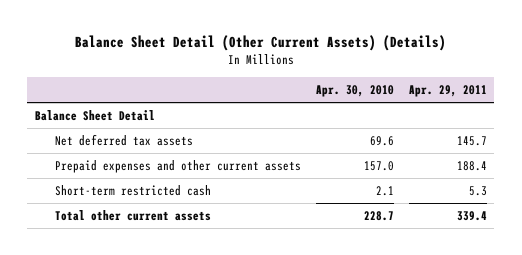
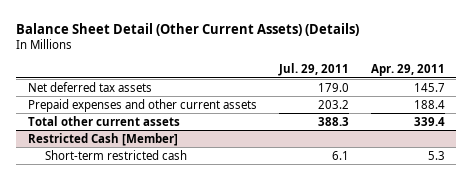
[315,85,394,98] Apr. 30, 2010 -> none
none -> [277,63,349,77] Jul. 29, 2011
[34,109,155,121] Balance Sheet Detail -> none
[55,184,212,196] Short-term restricted cash -> none
none -> [27,132,178,146] Restricted Cash [Member]
none -> [45,149,188,160] Short-term restricted cash

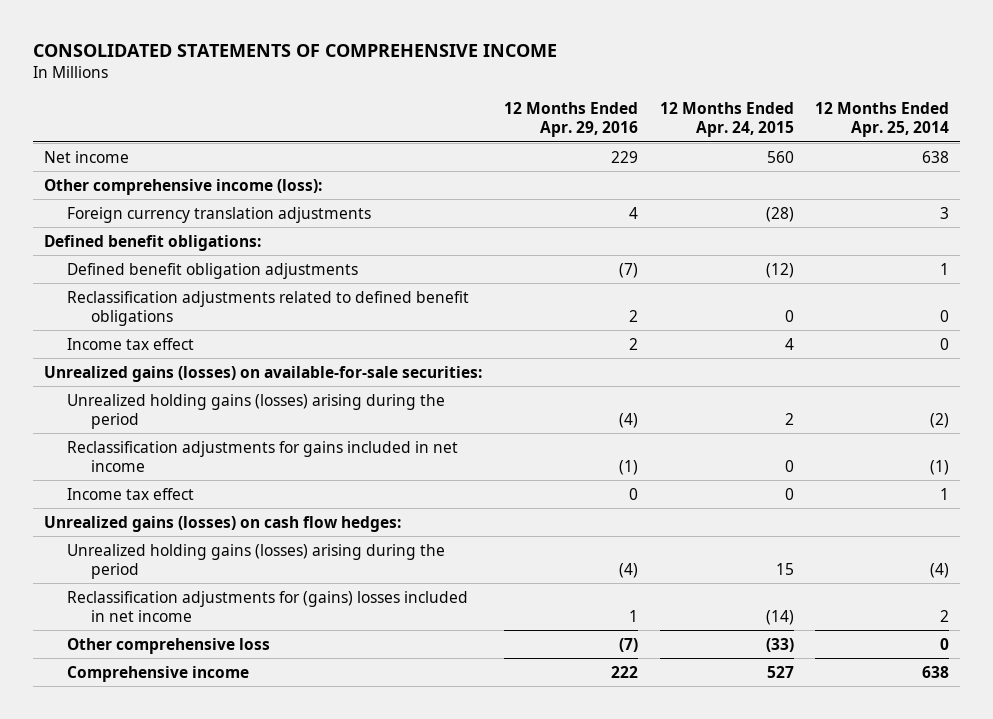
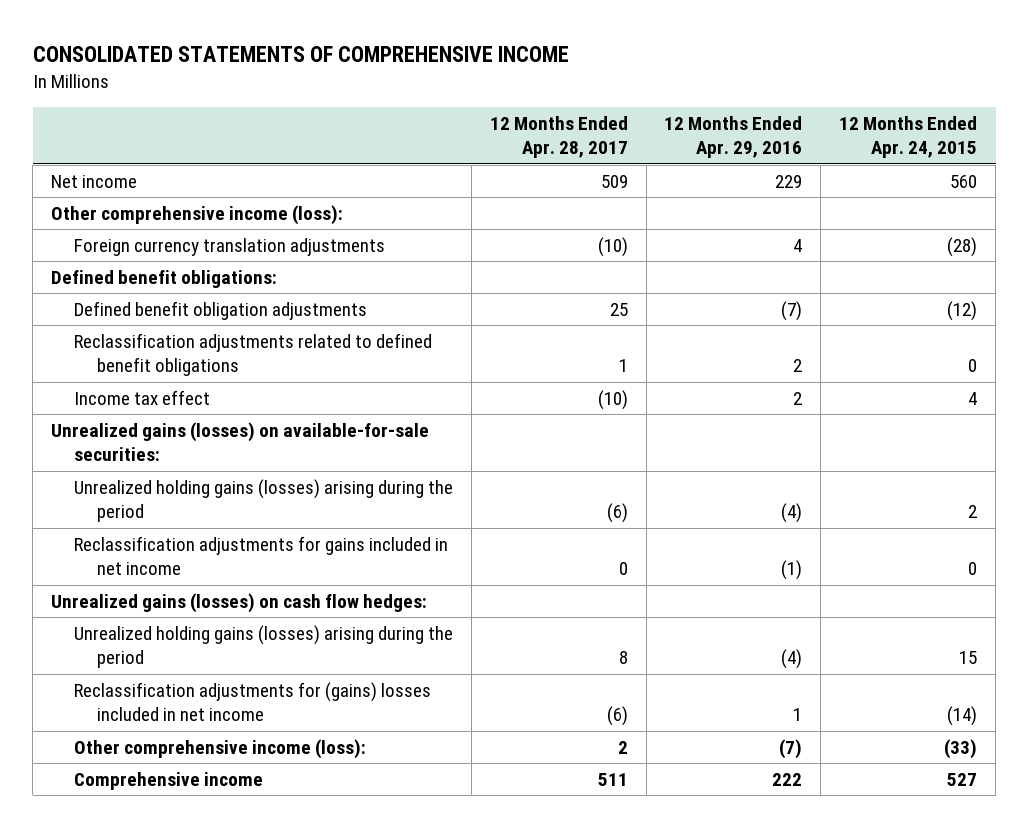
[815,101,950,138] 12 Months Ended Apr. 25, 2014 -> none
none -> [489,115,628,159] 12 Months Ended Apr. 28, 2017
[67,487,195,500] Income tax effect -> none
[67,637,271,654] Other comprehensive loss -> [73,738,366,759] Other comprehensive income (loss):

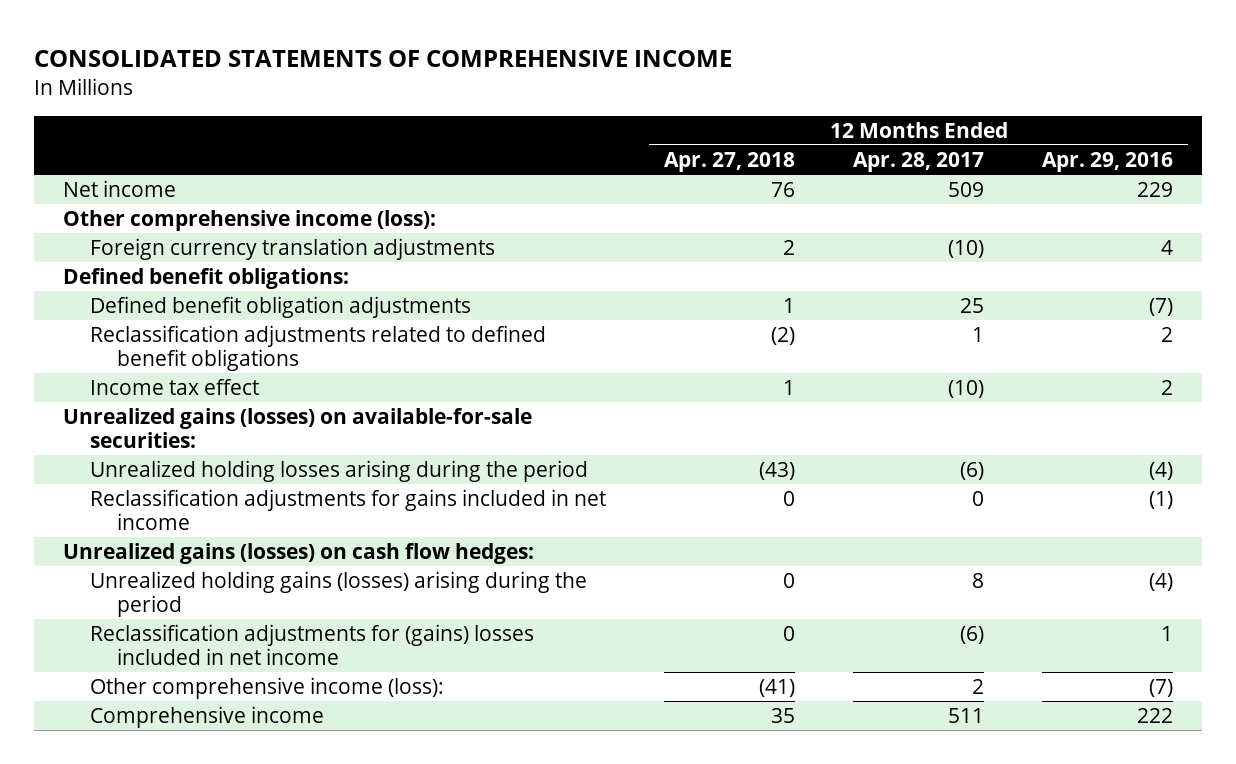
[839,115,978,159] 12 Months Ended Apr. 24, 2015 -> none
none -> [664,151,796,172] Apr. 27, 2018
[73,478,453,523] Unrealized holding gains (losses) arising during the period -> [89,460,588,483] Unrealized holding losses arising during the period

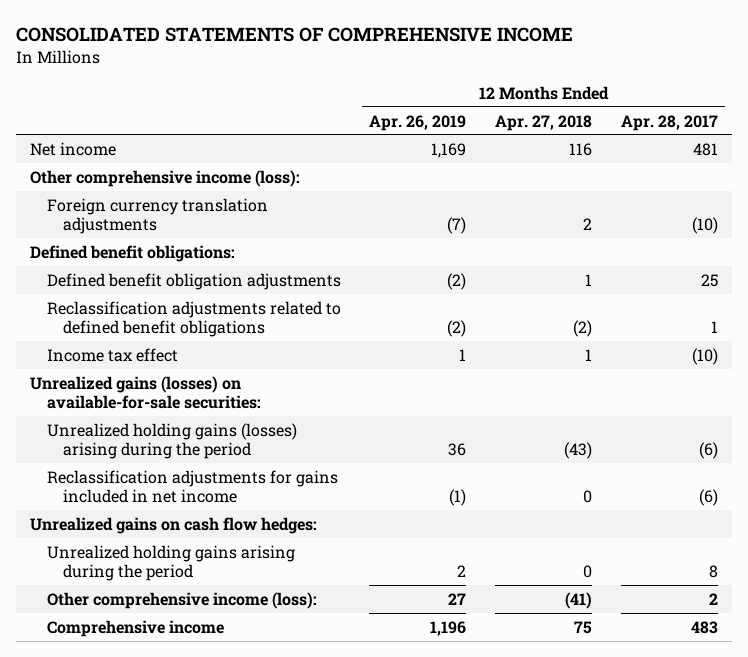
[1042,151,1174,172] Apr. 29, 2016 -> none
none -> [369,114,467,131] Apr. 26, 2019
[771,182,796,198] 76 -> [569,142,593,156] 116
[948,182,985,198] 509 -> [692,142,718,156] 481
[89,624,534,666] Reclassification adjustments for (gains) losses included in net income -> none
[89,460,588,483] Unrealized holding losses arising during the period -> [46,422,297,460] Unrealized holding gains (losses) arising during the period
[972,491,985,507] 0 -> [698,489,718,507] (6)
[63,543,535,565] Unrealized gains (losses) on cash flow hedges: -> [30,516,318,534] Unrealized gains on cash flow hedges:
[89,571,587,618] Unrealized holding gains (losses) arising during the period -> [46,544,295,582] Unrealized holding gains arising during the period
[771,708,796,724] 35 -> [574,620,593,634] 75
[948,708,985,724] 511 -> [690,620,718,634] 483

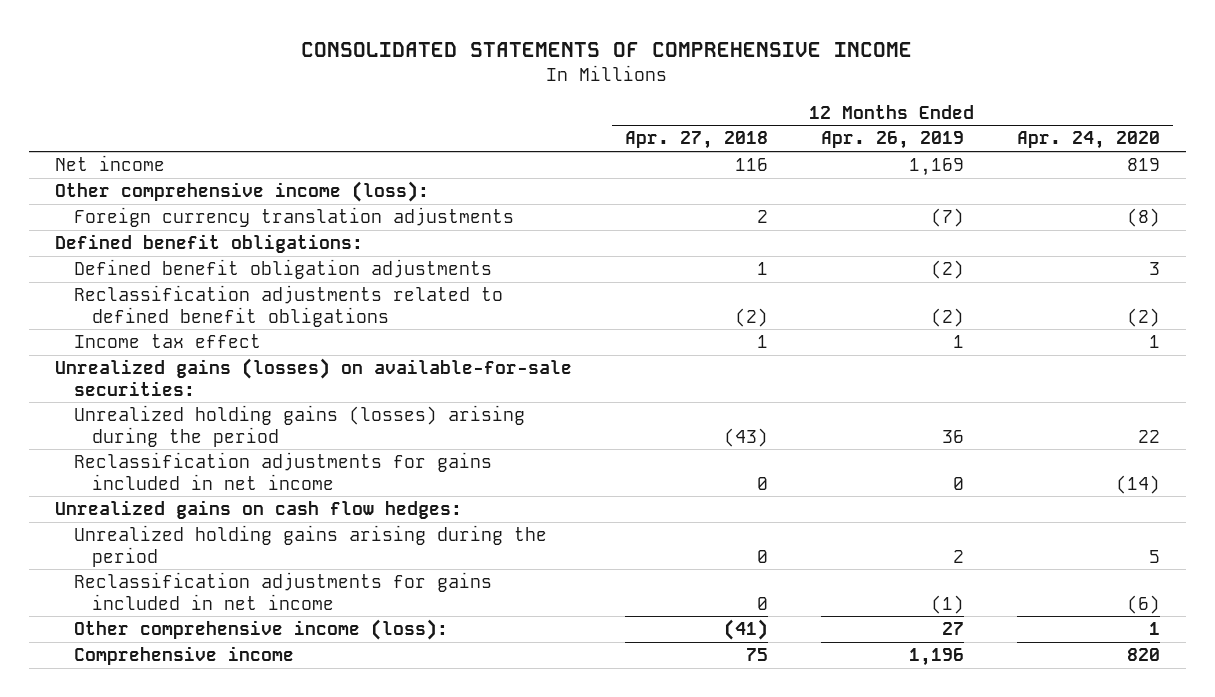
[620,114,718,131] Apr. 28, 2017 -> none
none -> [1016,131,1160,150] Apr. 24, 2020
none -> [73,452,492,490] Reclassification adjustments for gains included in net income
[46,469,338,504] Reclassification adjustments for gains included in net income -> [73,572,492,610] Reclassification adjustments for gains included in net income

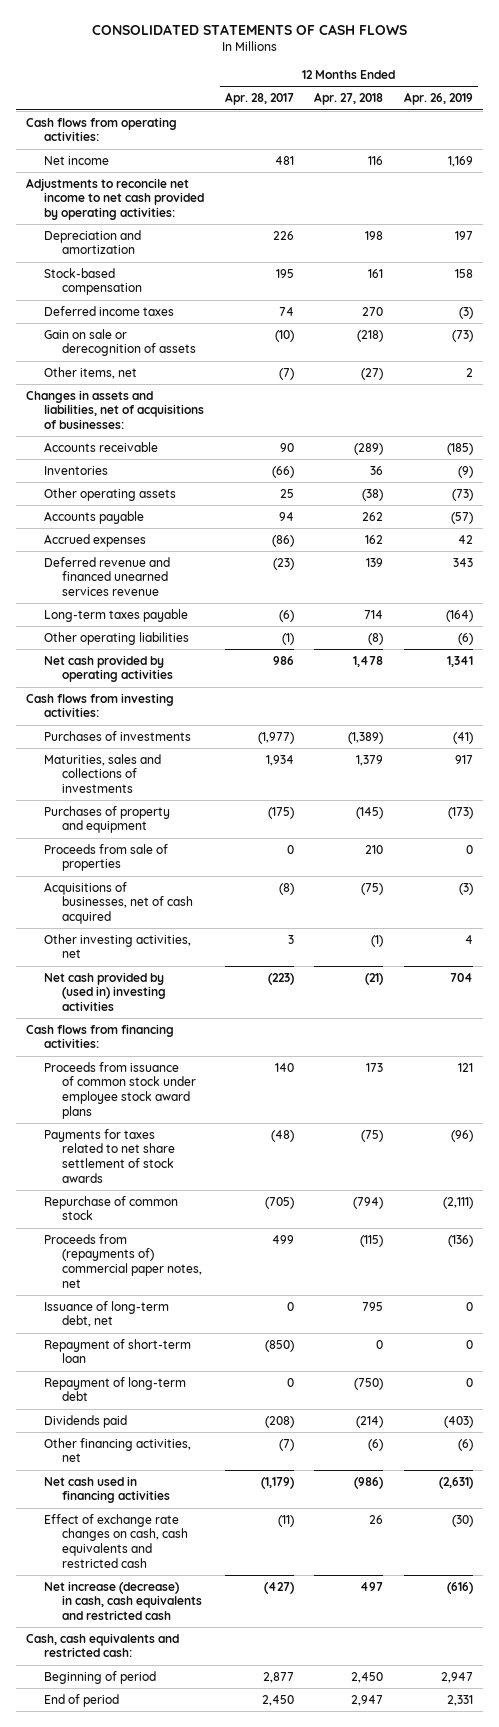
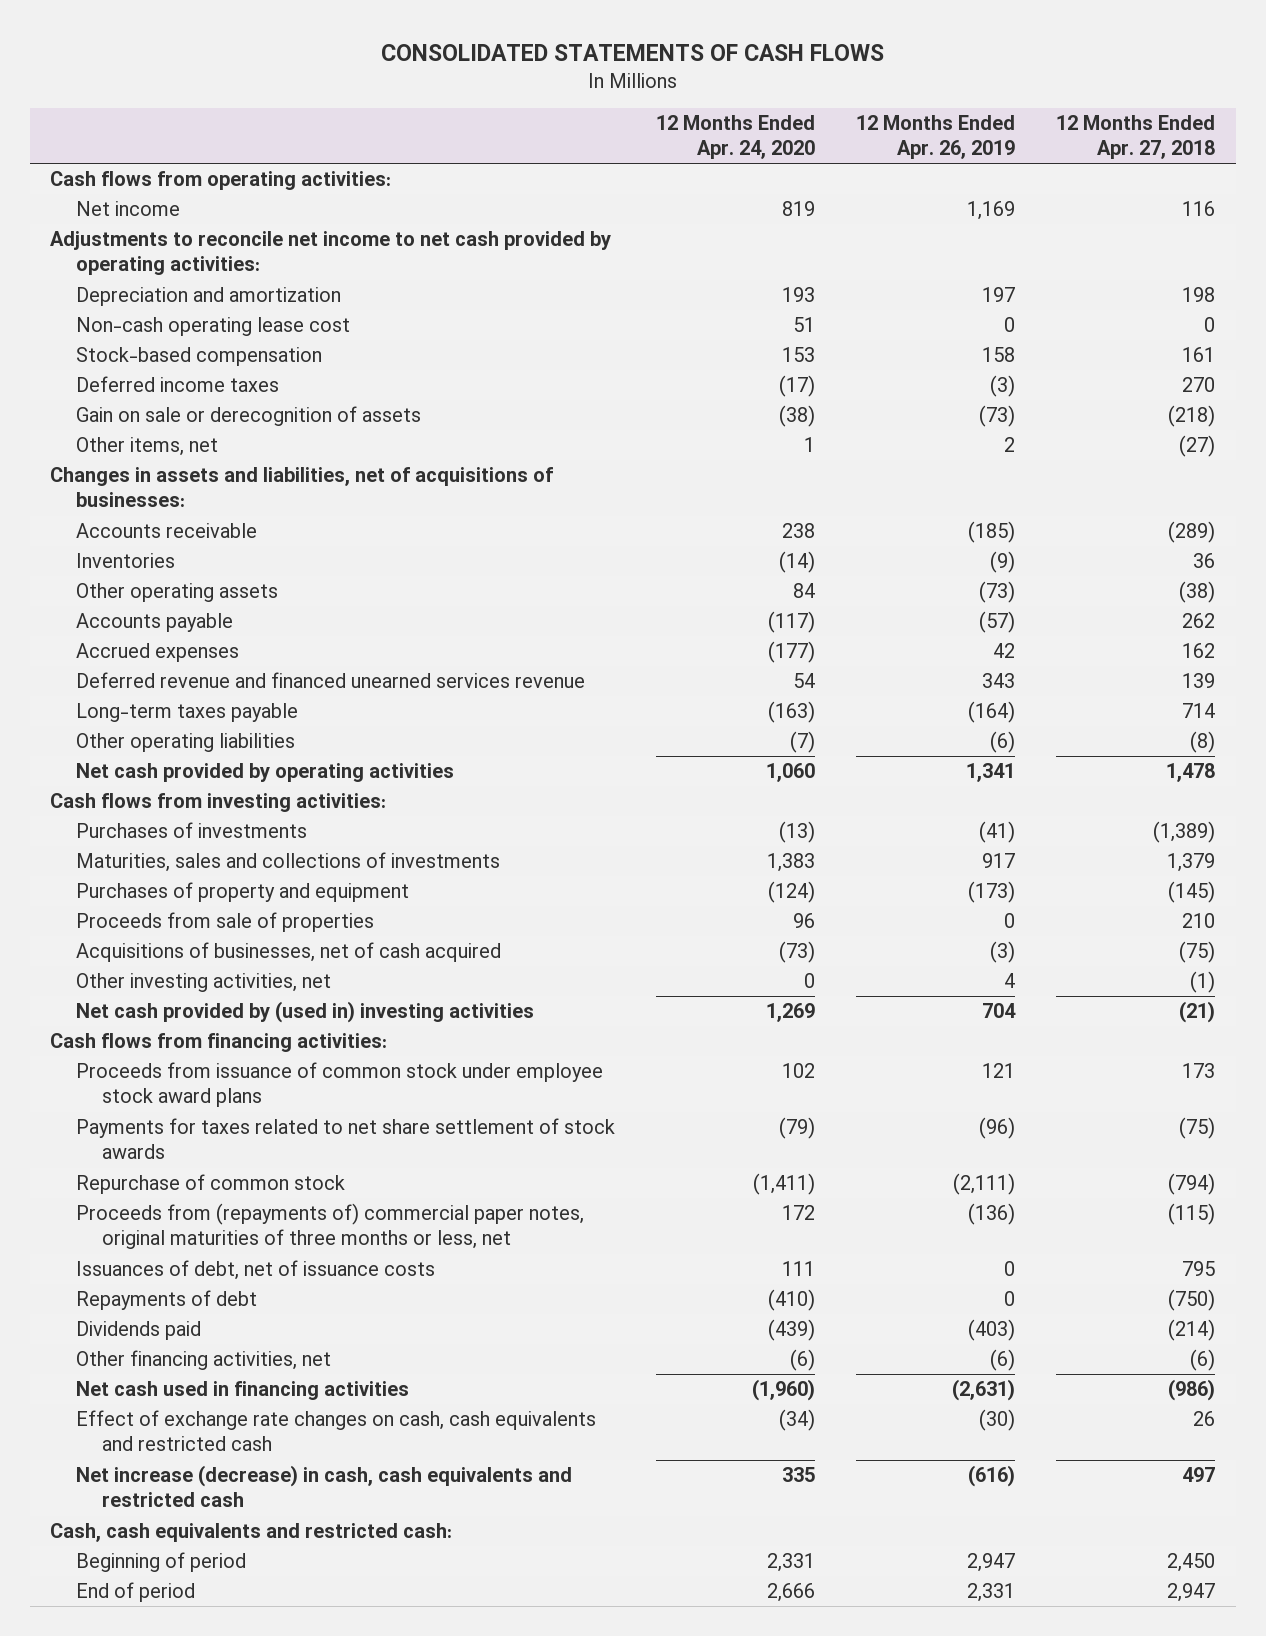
[224,92,294,106] Apr. 28, 2017 -> none
none -> [656,114,816,160] 12 Months Ended Apr. 24, 2020
none -> [76,317,351,337] Non-cash operating lease cost
[44,1338,192,1364] Repayment of short-term loan -> none
[44,1233,203,1288] Proceeds from (repayments of) commercial paper notes, net -> [76,1203,585,1250] Proceeds from (repayments of) commercial paper notes, original maturities of three months or less, net
[44,1300,170,1328] Issuance of long-term debt, net -> [76,1260,436,1281] Issuances of debt, net of issuance costs
[44,1376,187,1402] Repayment of long-term debt -> [76,1290,258,1311] Repayments of debt

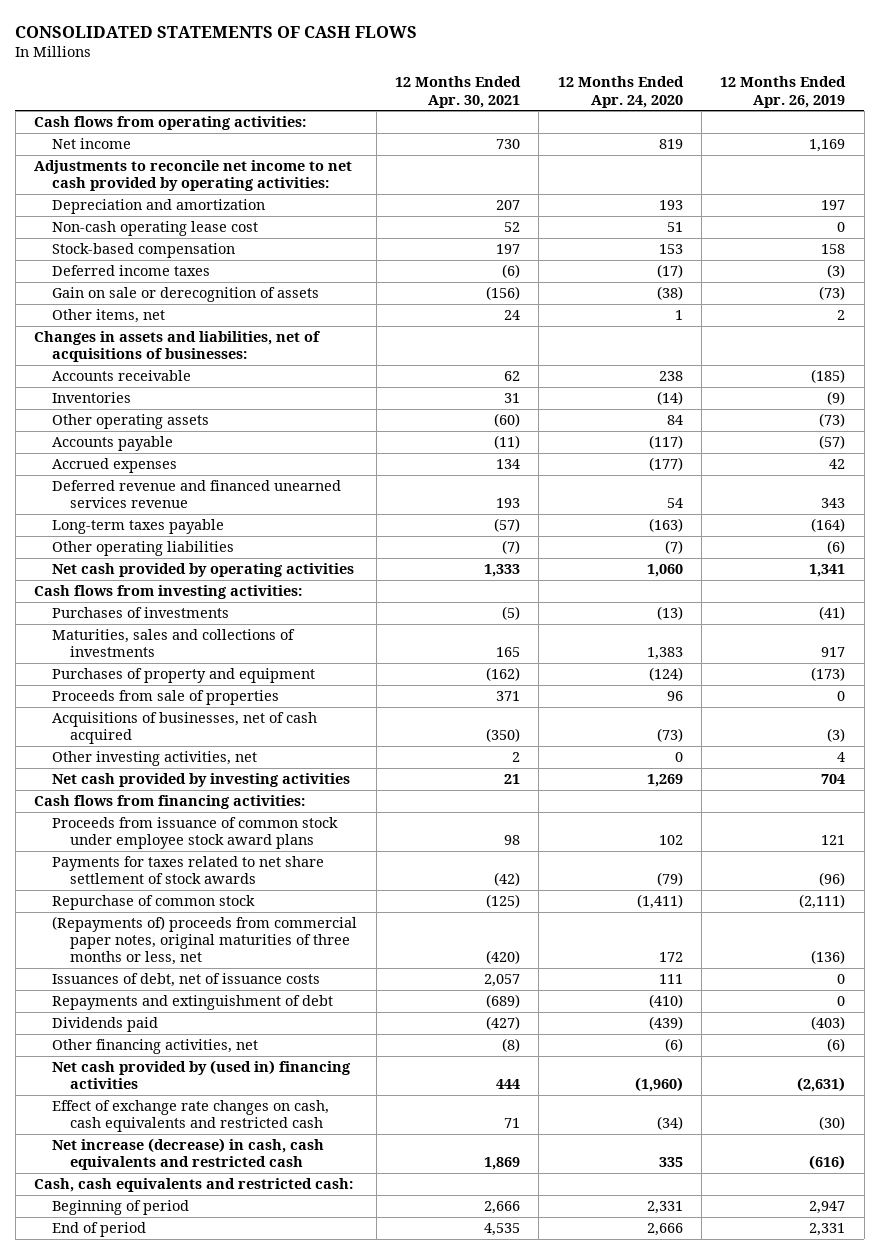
[1056,114,1216,160] 12 Months Ended Apr. 27, 2018 -> none
none -> [394,76,521,108] 12 Months Ended Apr. 30, 2021
[76,1001,535,1024] Net cash provided by (used in) investing activities -> [52,772,351,787] Net cash provided by investing activities
[76,1203,585,1250] Proceeds from (repayments of) commercial paper notes, original maturities of three months or less, net -> [52,915,358,966] (Repayments of) proceeds from commercial paper notes, original maturities of three months or less, net
[76,1290,258,1311] Repayments of debt -> [52,994,334,1010] Repayments and extinguishment of debt
[76,1381,410,1401] Net cash used in financing activities -> [52,1059,352,1090] Net cash provided by (used in) financing activities

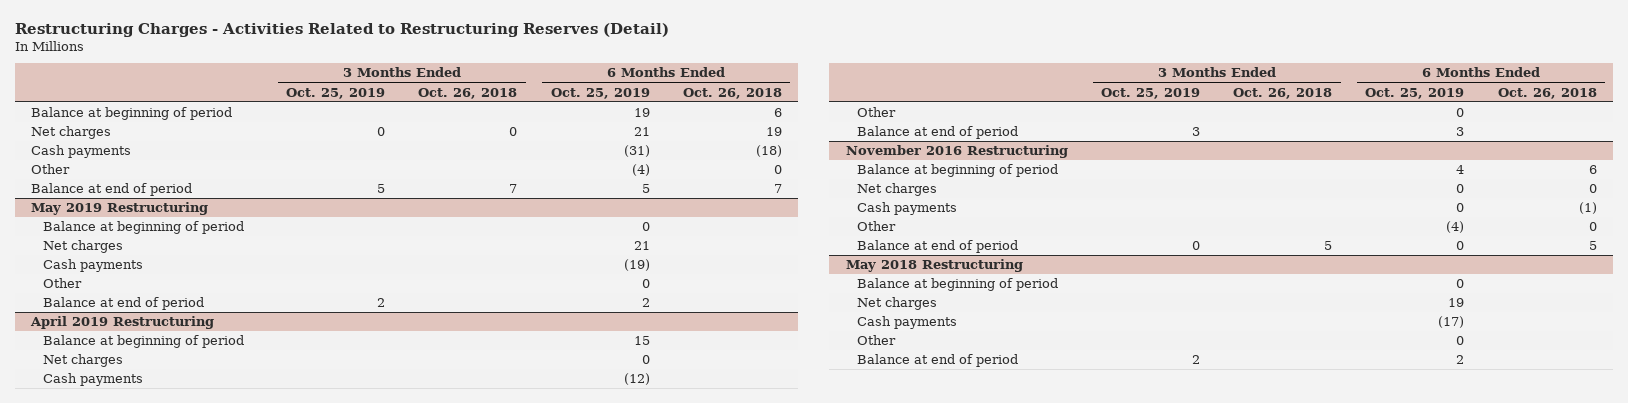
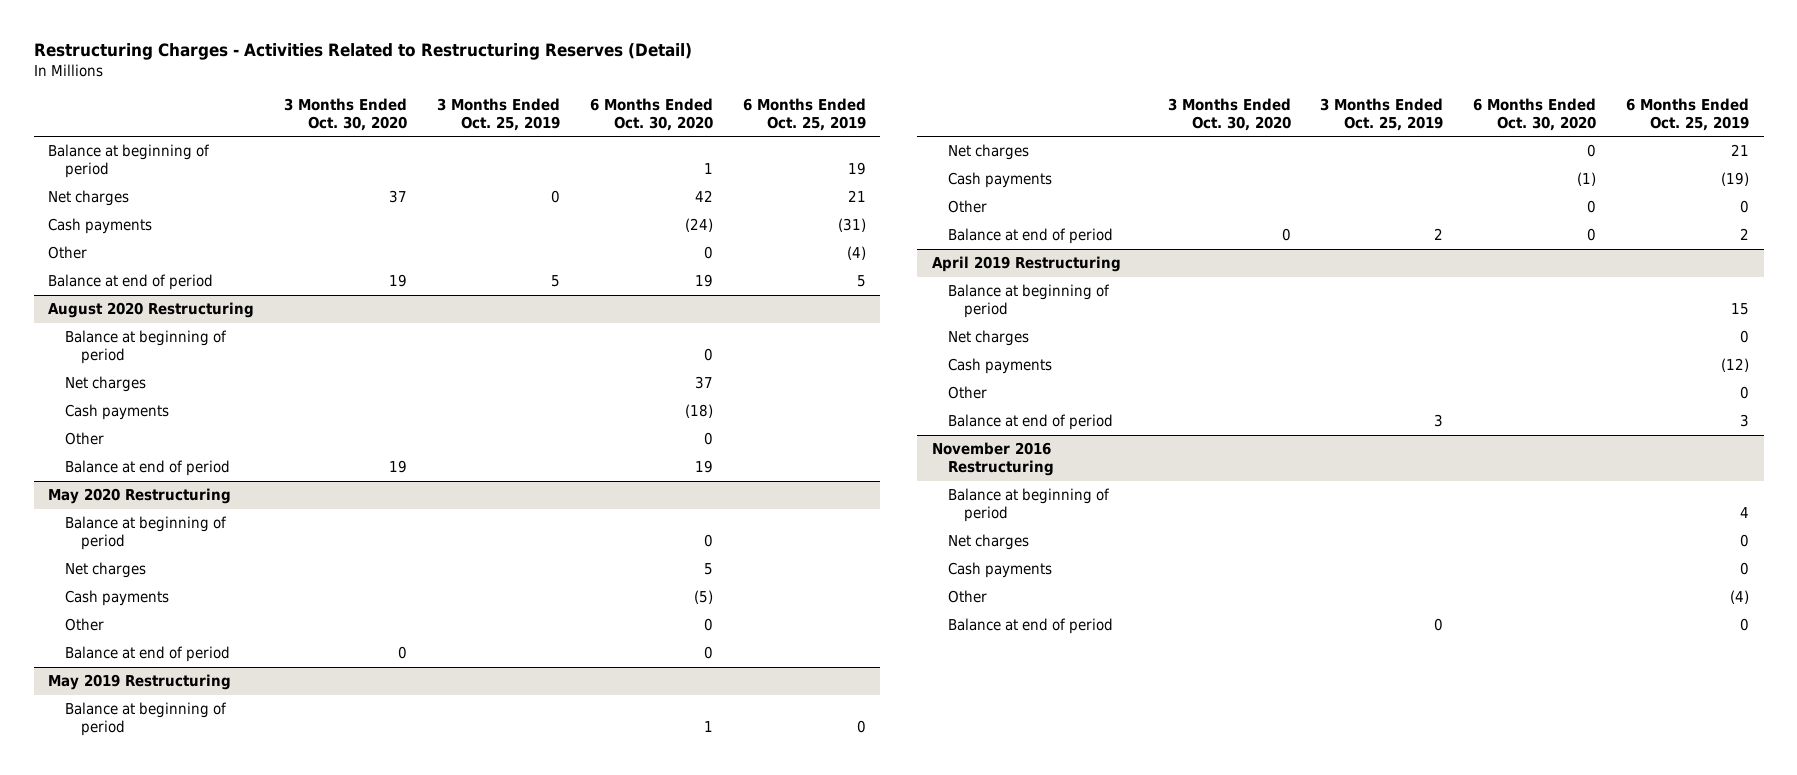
[418,87,518,99] Oct. 26, 2018 -> none
[682,87,782,99] Oct. 26, 2018 -> none
none -> [284,97,408,131] 3 Months Ended Oct. 30, 2020
none -> [589,97,713,131] 6 Months Ended Oct. 30, 2020
none -> [48,302,255,319] August 2020 Restructuring
none -> [64,330,227,365] Balance at beginning of period
none -> [64,376,146,393] Net charges
none -> [64,404,169,421] Cash payments
none -> [64,432,104,446] Other
none -> [64,460,230,477] Balance at end of period
none -> [48,488,232,505] May 2020 Restructuring
none -> [64,516,227,551] Balance at beginning of period
none -> [64,562,146,579] Net charges
none -> [64,590,169,607] Cash payments
none -> [64,618,104,632] Other
none -> [64,646,230,663] Balance at end of period
[846,259,1024,273] May 2018 Restructuring -> none
[857,278,1059,292] Balance at beginning of period -> none
[857,297,938,311] Net charges -> none
[857,316,958,330] Cash payments -> none
[857,335,897,346] Other -> none
[857,354,1019,368] Balance at end of period -> none

